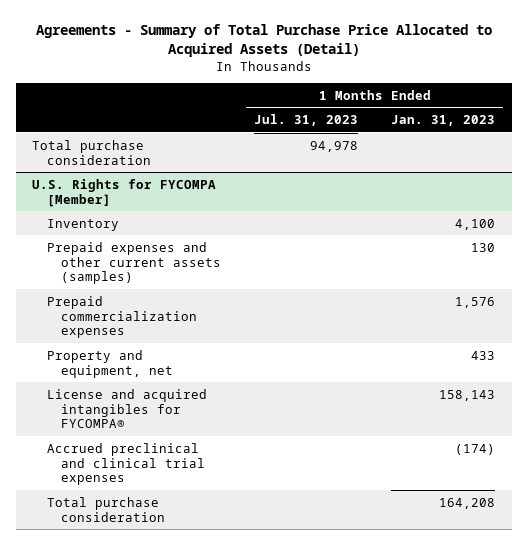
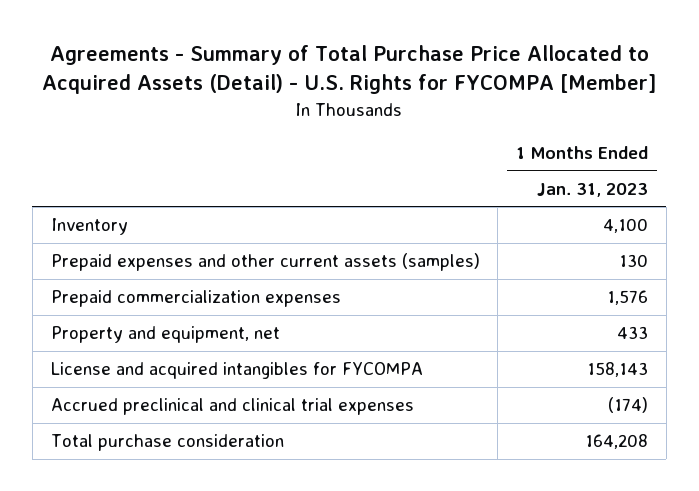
[35,23,492,58] Agreements - Summary of Total Purchase Price Allocated to Acquired Assets (Detail) -> [42,45,657,95] Agreements - Summary of Total Purchase Price Allocated to Acquired Assets (Detail) - U.S. Rights for FYCOMPA [Member]
[254,114,359,127] Jul. 31, 2023 -> none
[32,139,151,165] Total purchase consideration -> none
[32,178,217,207] U.S. Rights for FYCOMPA [Member] -> none
[46,388,207,429] License and acquired intangibles for FYCOMPA® -> [50,362,423,380] License and acquired intangibles for FYCOMPA

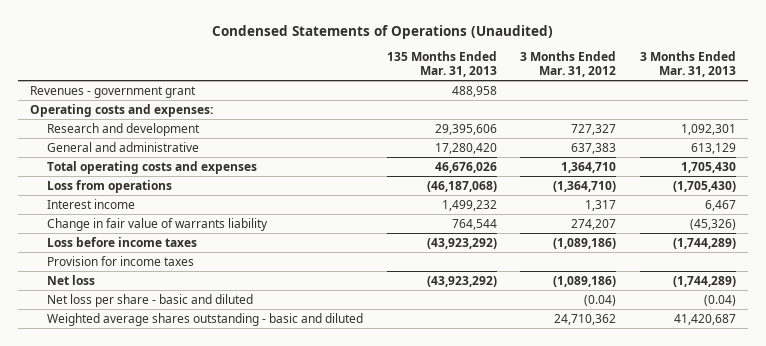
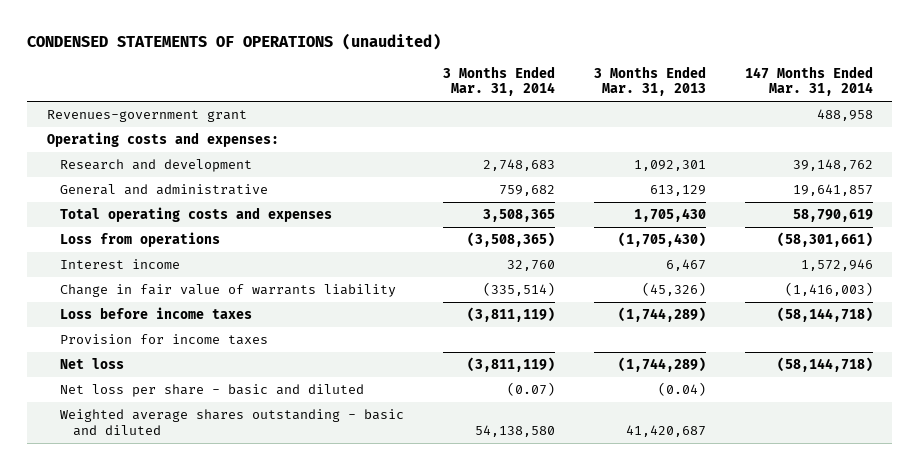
[211,25,553,40] Condensed Statements of Operations (Unaudited) -> [27,33,442,51] CONDENSED STATEMENTS OF OPERATIONS (unaudited)
[386,51,497,78] 135 Months Ended Mar. 31, 2013 -> none
[520,51,617,78] 3 Months Ended Mar. 31, 2012 -> none
none -> [442,65,555,97] 3 Months Ended Mar. 31, 2014
none -> [744,65,873,97] 147 Months Ended Mar. 31, 2014
[29,85,196,98] Revenues - government grant -> [46,110,247,123] Revenues-government grant

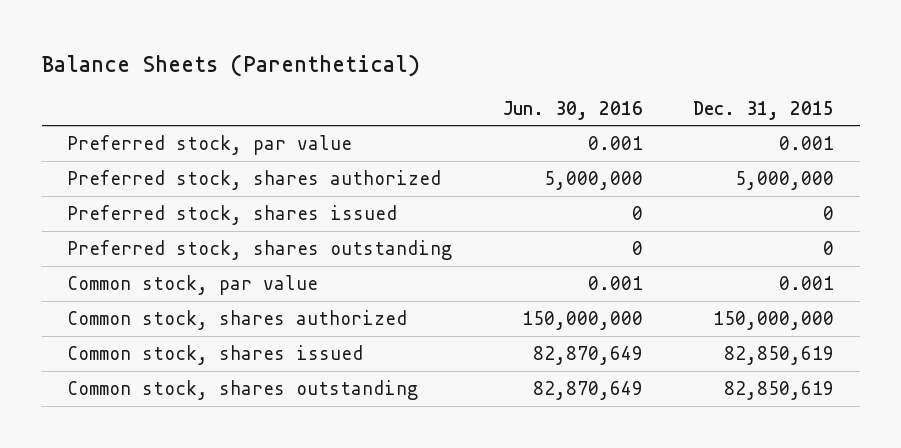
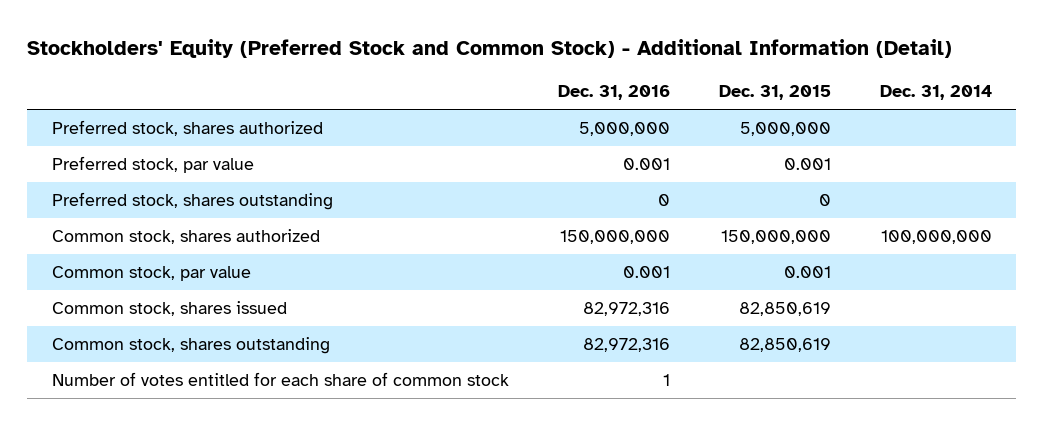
[41,53,420,77] Balance Sheets (Parenthetical) -> [27,39,953,59] Stockholders' Equity (Preferred Stock and Common Stock) - Additional Information (Detail)
[502,100,643,120] Jun. 30, 2016 -> none
none -> [557,85,670,101] Dec. 31, 2016
none -> [879,85,992,101] Dec. 31, 2014
[67,204,398,225] Preferred stock, shares issued -> none
[67,134,353,155] Preferred stock, par value -> [51,155,254,173] Preferred stock, par value
[67,274,319,295] Common stock, par value -> [51,265,251,281] Common stock, par value
none -> [51,371,509,386] Number of votes entitled for each share of common stock

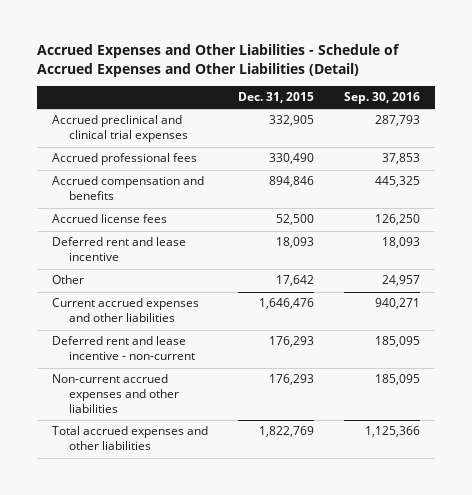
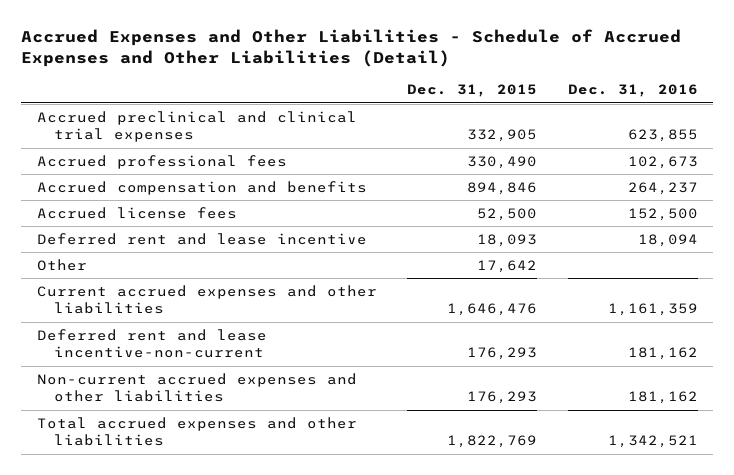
[344,92,421,105] Sep. 30, 2016 -> none
none -> [567,84,698,98] Dec. 31, 2016
[52,336,196,361] Deferred rent and lease incentive - non-current -> [36,328,267,359] Deferred rent and lease incentive-non-current

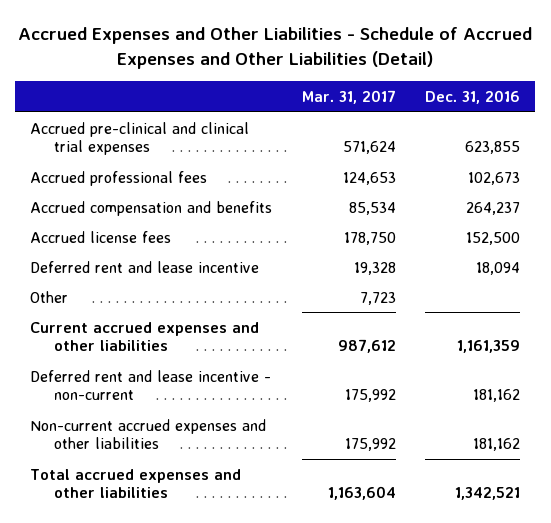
[407,84,538,98] Dec. 31, 2015 -> none
none -> [301,89,396,104] Mar. 31, 2017
[36,110,357,143] Accrued preclinical and clinical trial expenses -> [30,121,250,156] Accrued pre-clinical and clinical trial expenses
[36,328,267,359] Deferred rent and lease incentive-non-current -> [30,369,272,401] Deferred rent and lease incentive - non-current

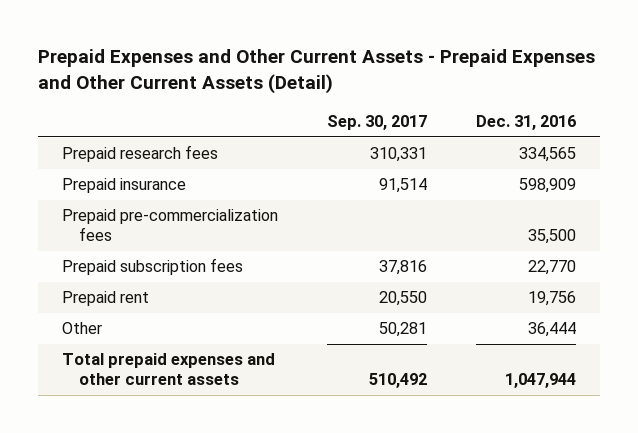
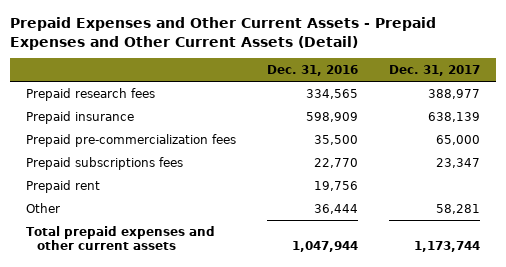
[327,115,428,131] Sep. 30, 2017 -> none
none -> [389,65,481,77] Dec. 31, 2017
[62,258,244,276] Prepaid subscription fees -> [25,156,183,170] Prepaid subscriptions fees

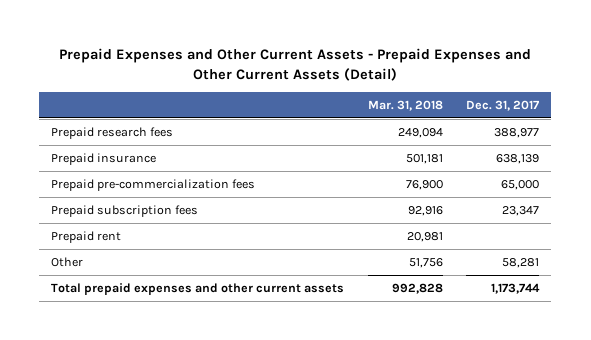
[267,65,359,77] Dec. 31, 2016 -> none
none -> [367,99,443,111] Mar. 31, 2018
[25,156,183,170] Prepaid subscriptions fees -> [51,205,199,218] Prepaid subscription fees

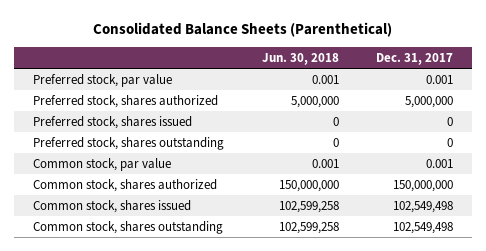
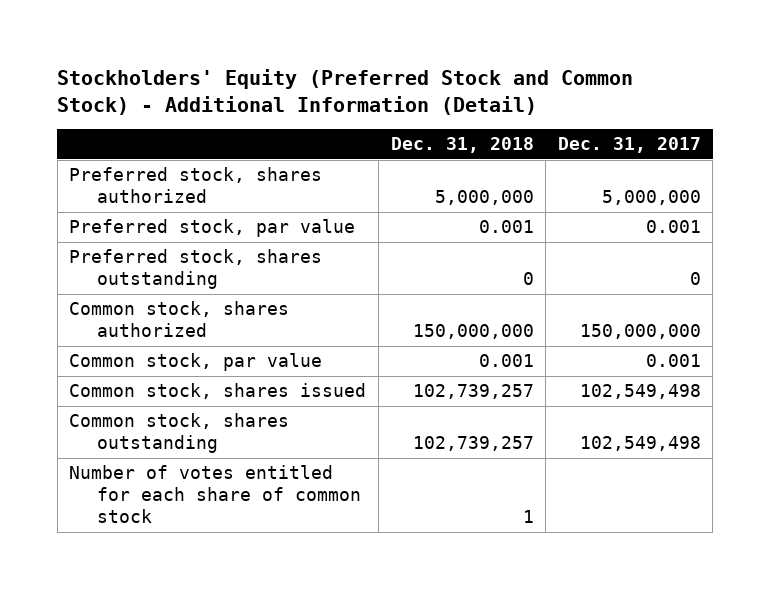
[93,22,393,38] Consolidated Balance Sheets (Parenthetical) -> [57,68,634,115] Stockholders' Equity (Preferred Stock and Common Stock) - Additional Information (Detail)
[261,52,339,65] Jun. 30, 2018 -> none
none -> [390,137,534,154] Dec. 31, 2018
[32,115,192,129] Preferred stock, shares issued -> none
[32,73,172,87] Preferred stock, par value -> [69,219,356,238] Preferred stock, par value
[32,157,171,171] Common stock, par value -> [69,353,323,372] Common stock, par value
none -> [69,465,362,524] Number of votes entitled for each share of common stock

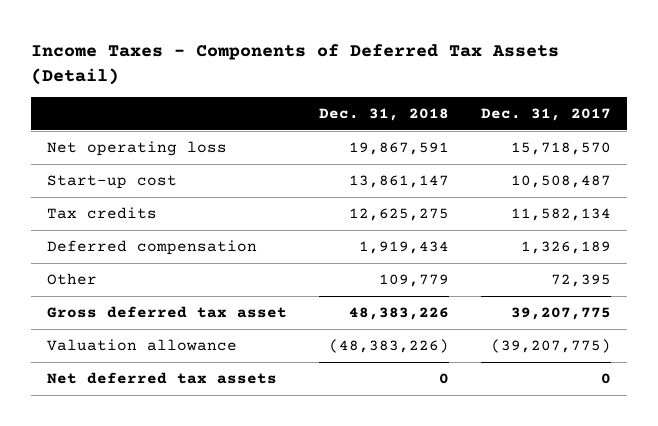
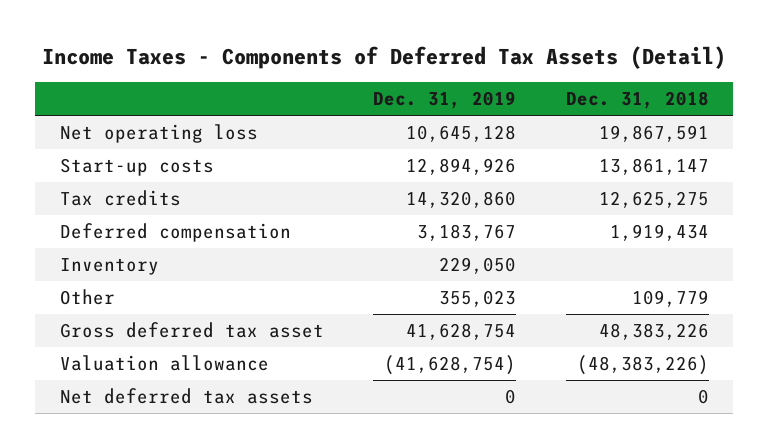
[481,107,612,121] Dec. 31, 2017 -> none
none -> [373,91,517,110] Dec. 31, 2019
[47,175,178,190] Start-up cost -> [59,158,214,177] Start-up costs
none -> [59,258,159,276] Inventory

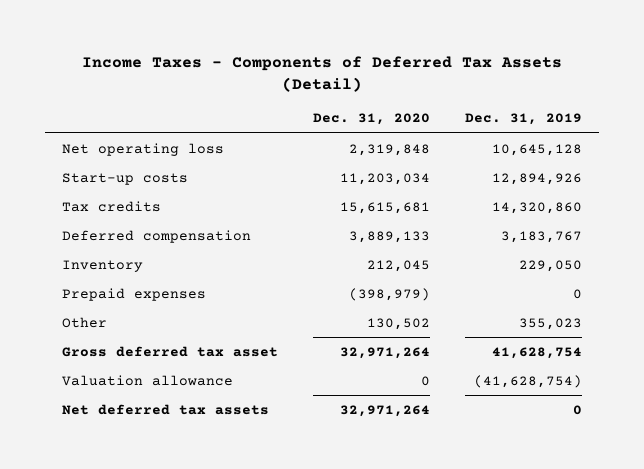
[565,91,709,110] Dec. 31, 2018 -> none
none -> [312,113,430,126] Dec. 31, 2020
none -> [61,287,206,301] Prepaid expenses

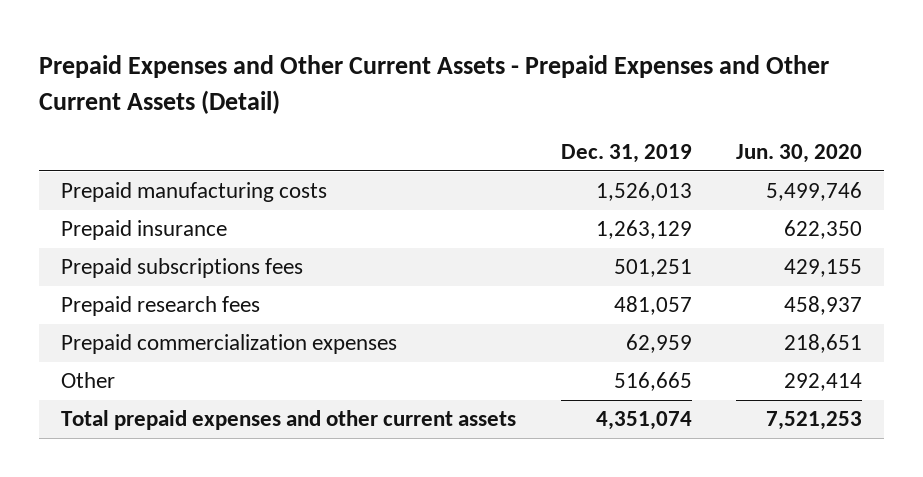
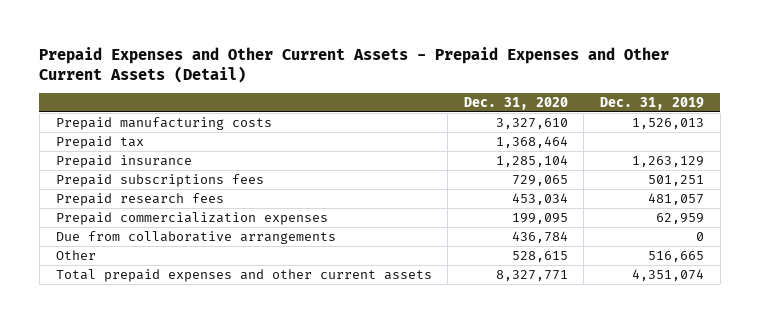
[735,143,862,163] Jun. 30, 2020 -> none
none -> [463,96,568,110] Dec. 31, 2020
none -> [55,135,144,149] Prepaid tax
none -> [55,230,336,244] Due from collaborative arrangements

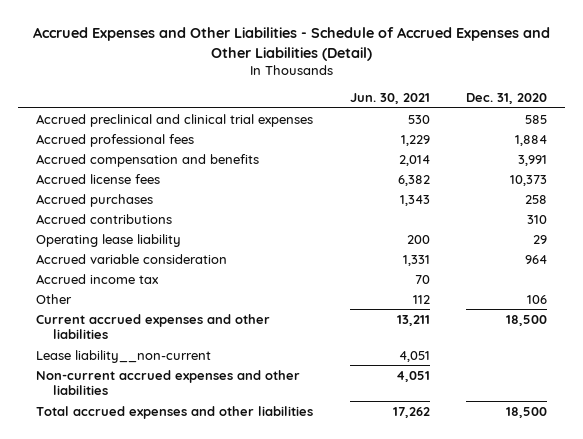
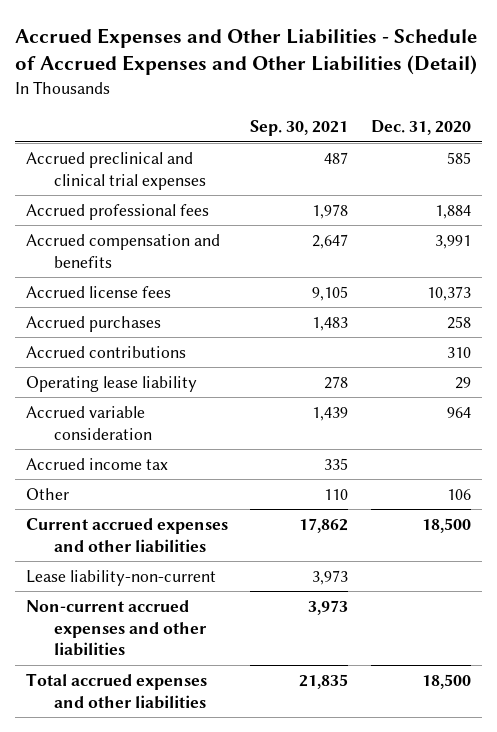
[349,93,430,105] Jun. 30, 2021 -> none
none -> [250,120,349,137] Sep. 30, 2021
[36,349,212,363] Lease liability__non-current -> [26,569,217,586] Lease liability-non-current

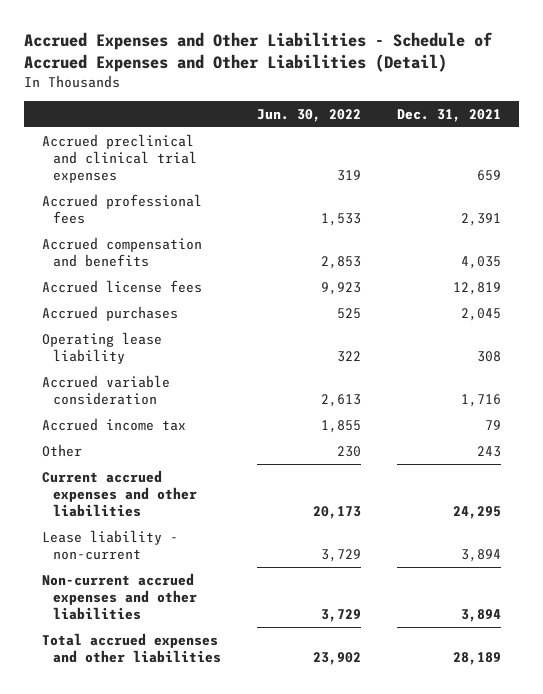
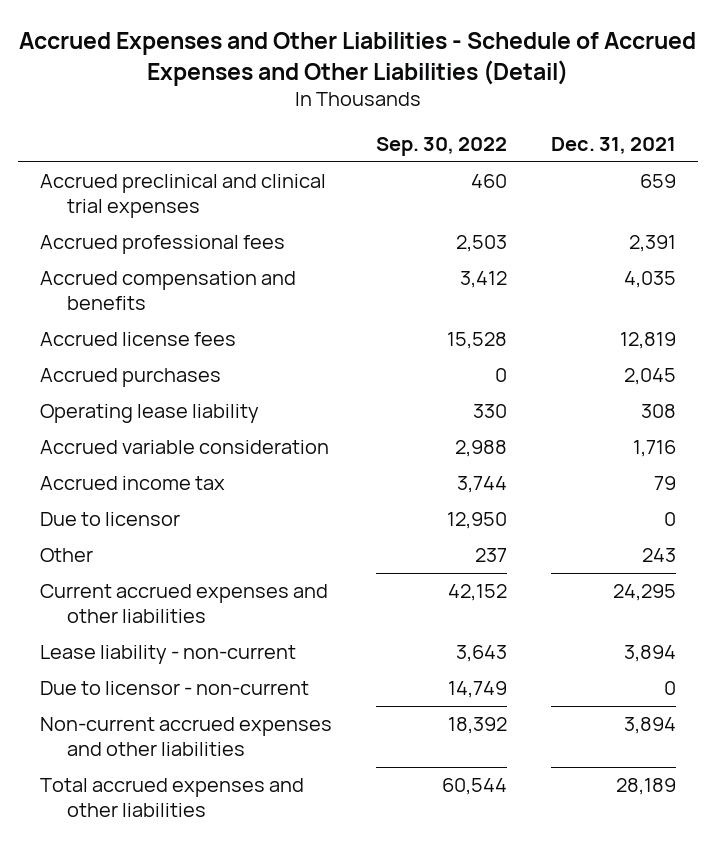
[257,108,362,122] Jun. 30, 2022 -> none
none -> [376,137,508,157] Sep. 30, 2022
none -> [40,512,181,527] Due to licensor
none -> [40,681,310,696] Due to licensor - non-current

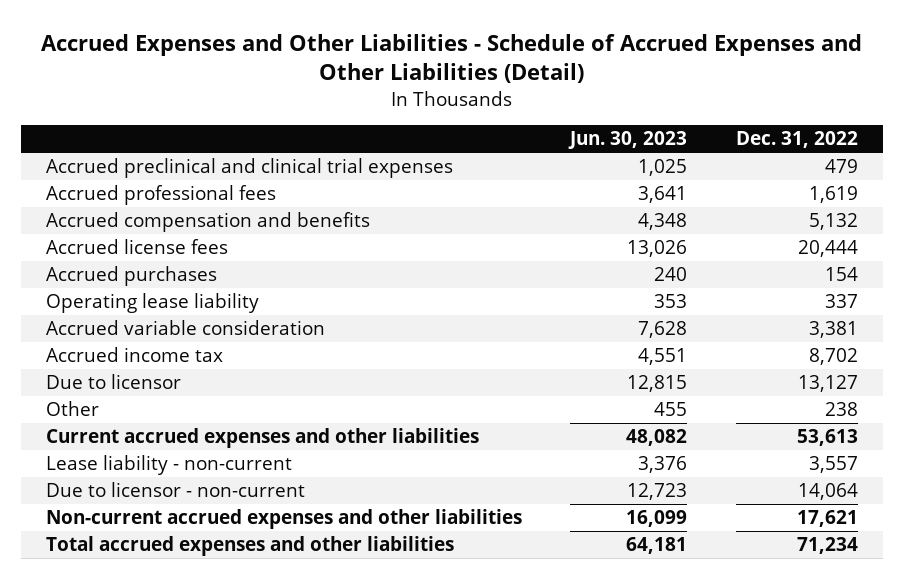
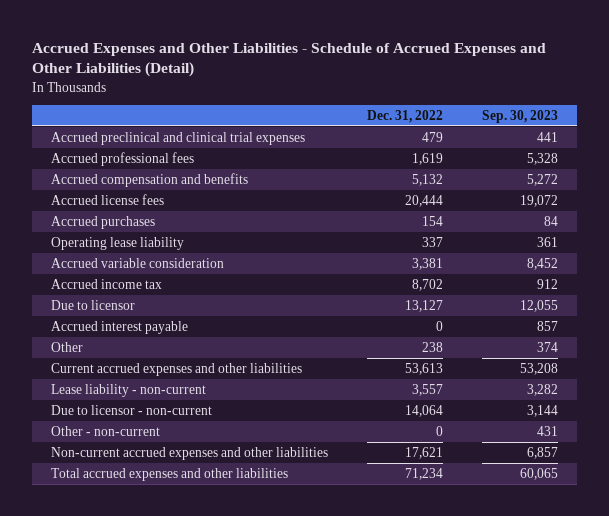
[568,131,688,150] Jun. 30, 2023 -> none
none -> [481,109,558,123] Sep. 30, 2023
none -> [51,320,189,334] Accrued interest payable
none -> [51,425,161,436] Other - non-current

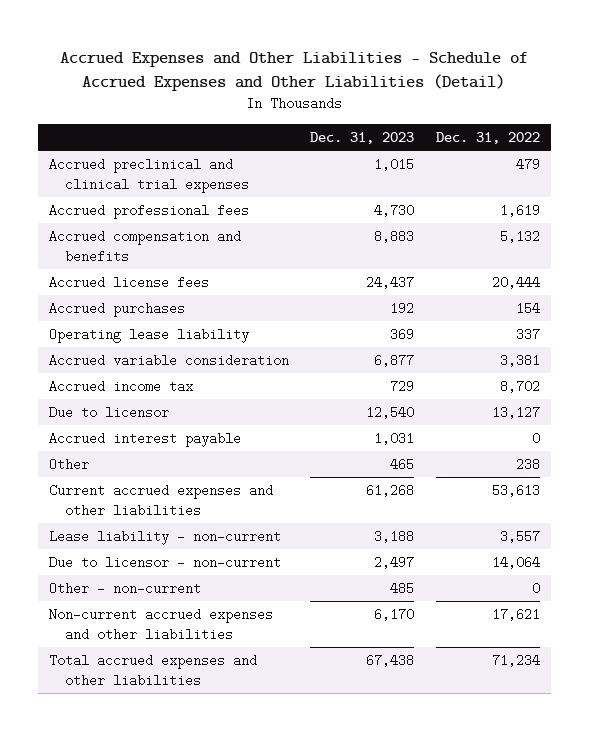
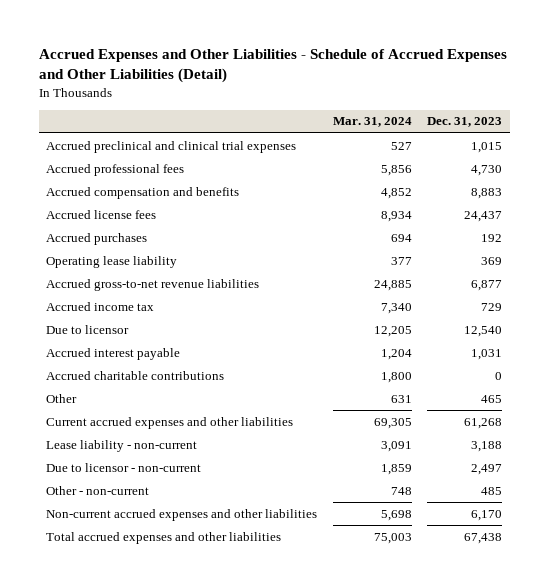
[436,132,541,145] Dec. 31, 2022 -> none
none -> [332,117,412,128] Mar. 31, 2024
[48,353,289,367] Accrued variable consideration -> [46,278,260,291] Accrued gross-to-net revenue liabilities
none -> [46,370,225,380] Accrued charitable contributions

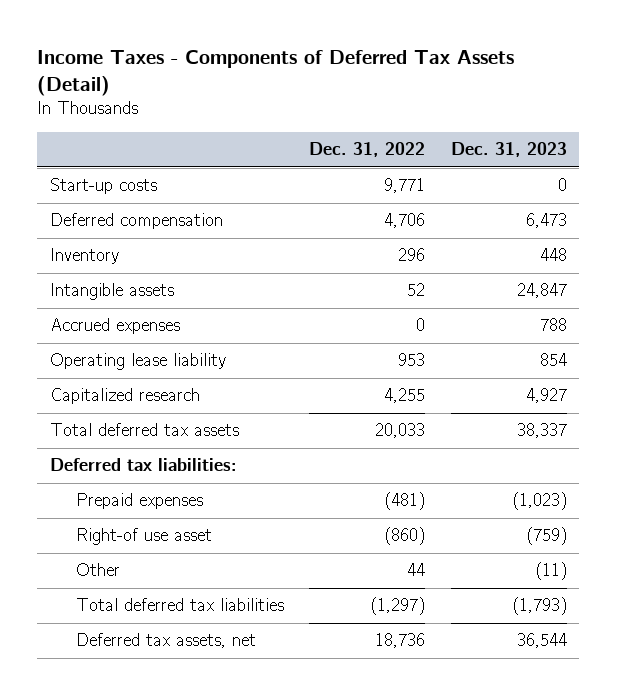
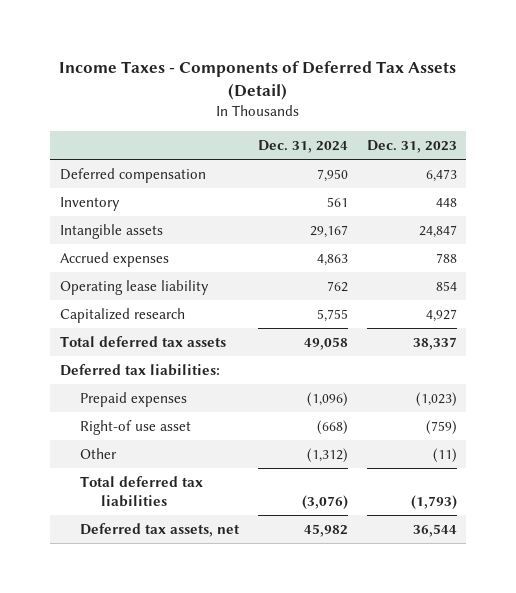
[309,142,426,158] Dec. 31, 2022 -> none
none -> [257,139,348,153] Dec. 31, 2024
[50,178,158,195] Start-up costs -> none

